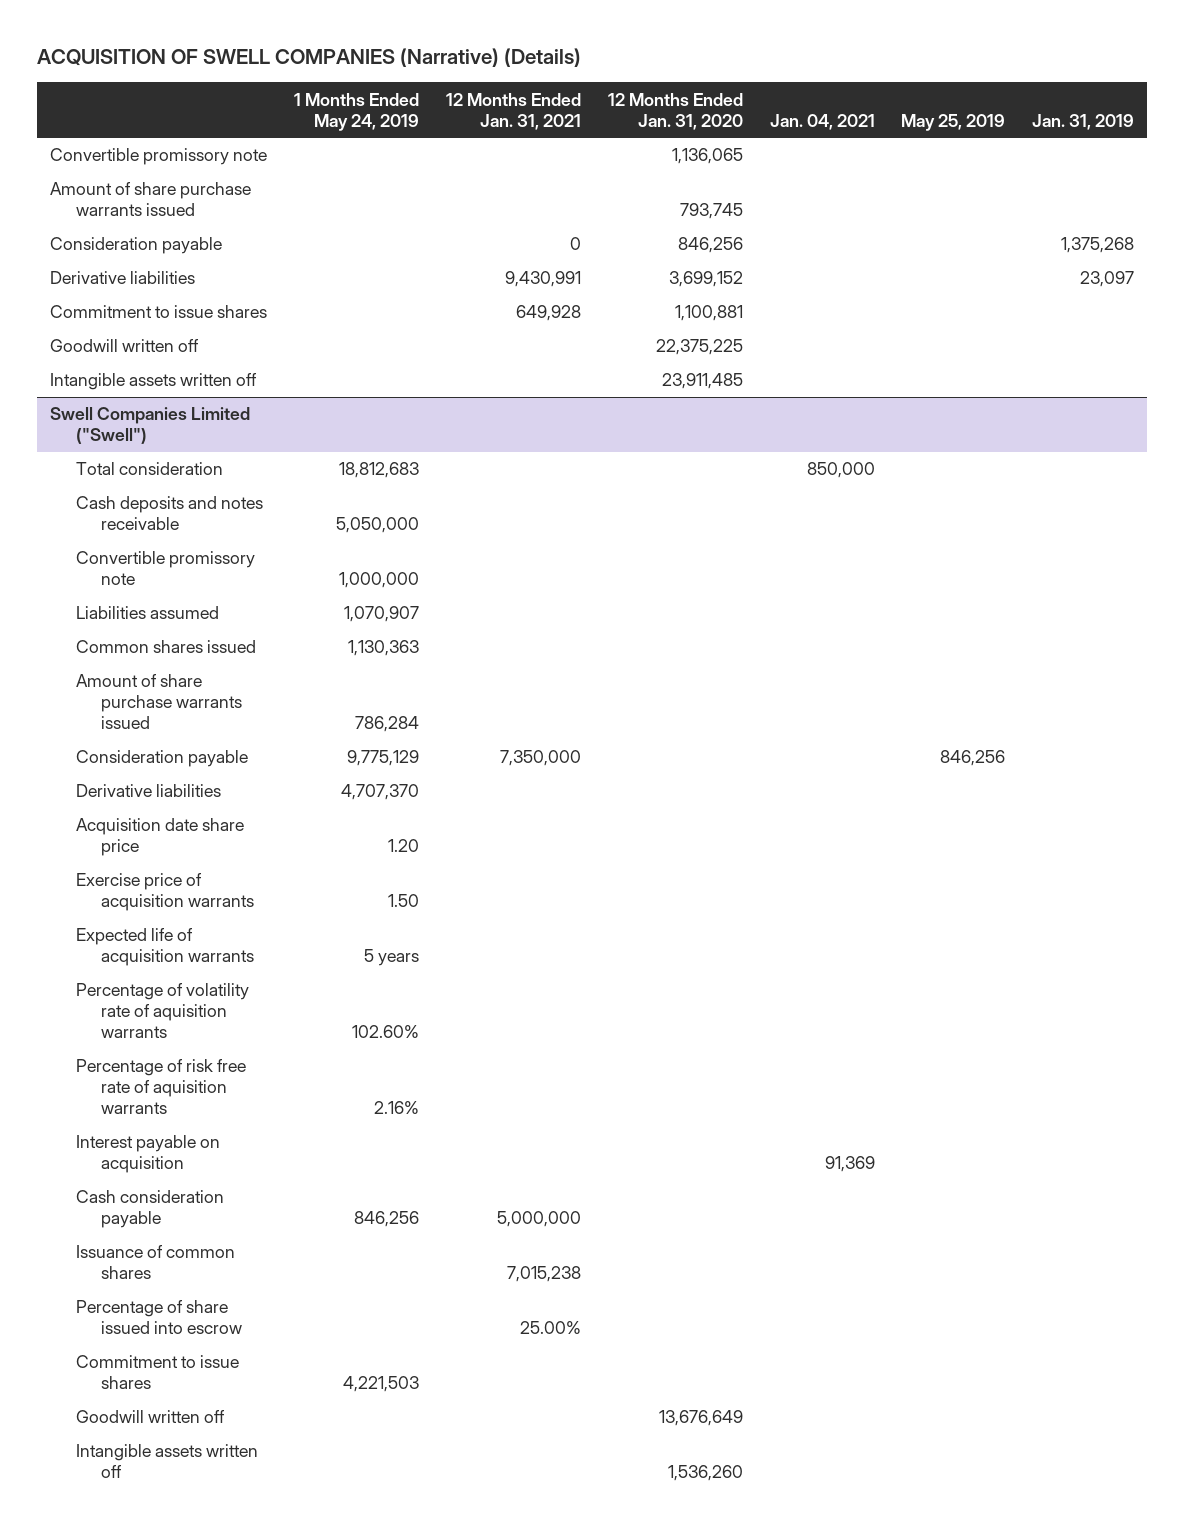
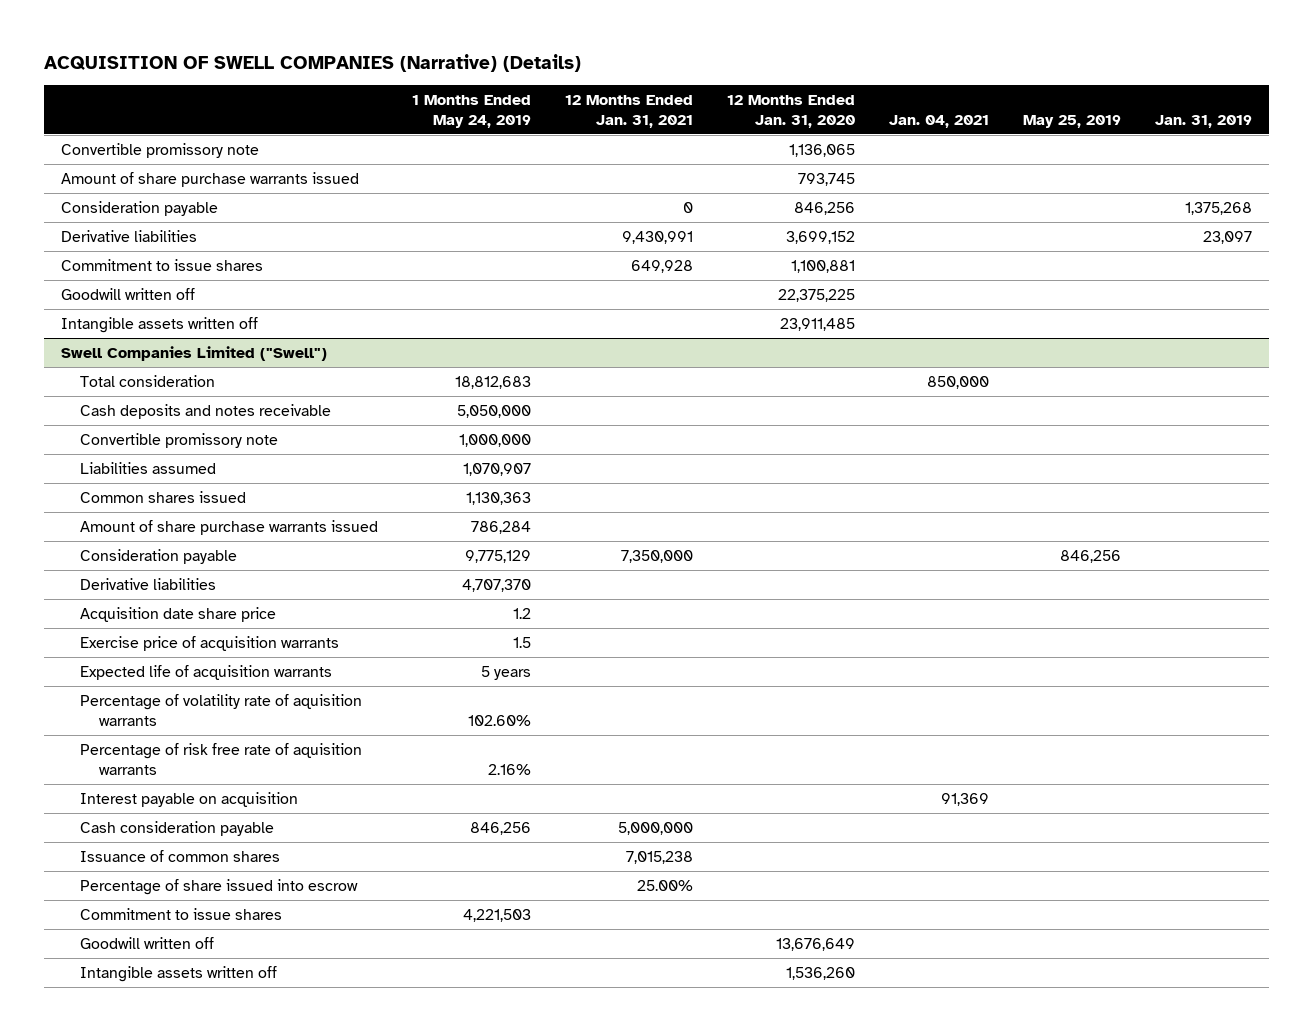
[388,839,420,853] 1.20 -> [512,607,531,619] 1.2
[388,894,420,908] 1.50 -> [512,636,531,648] 1.5

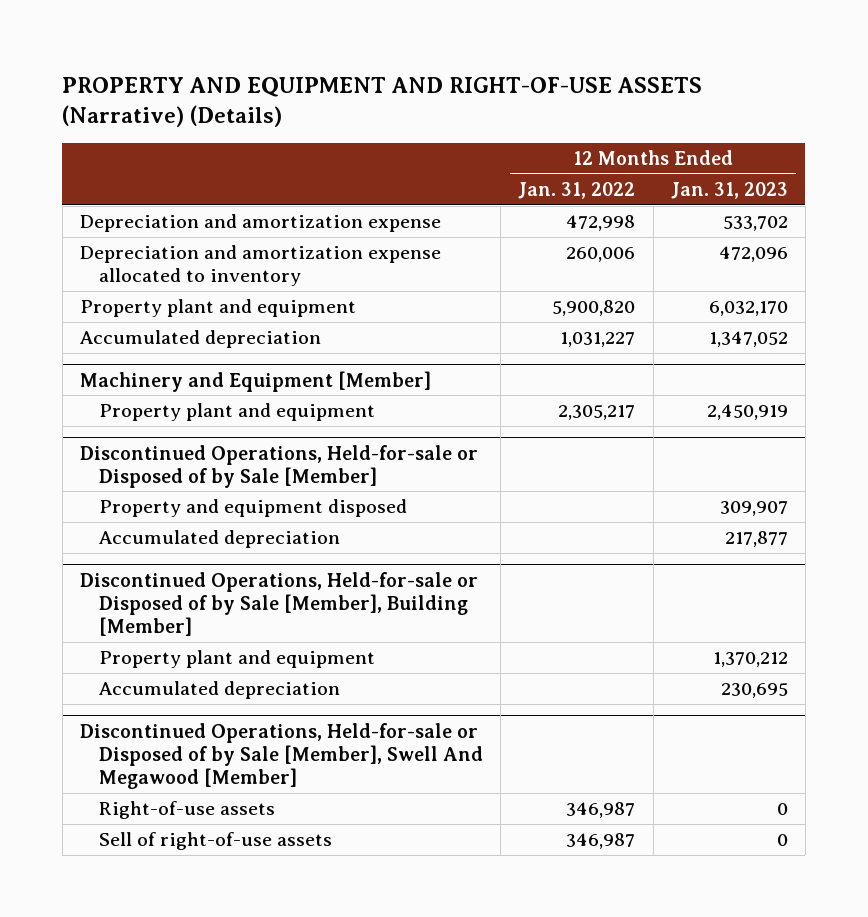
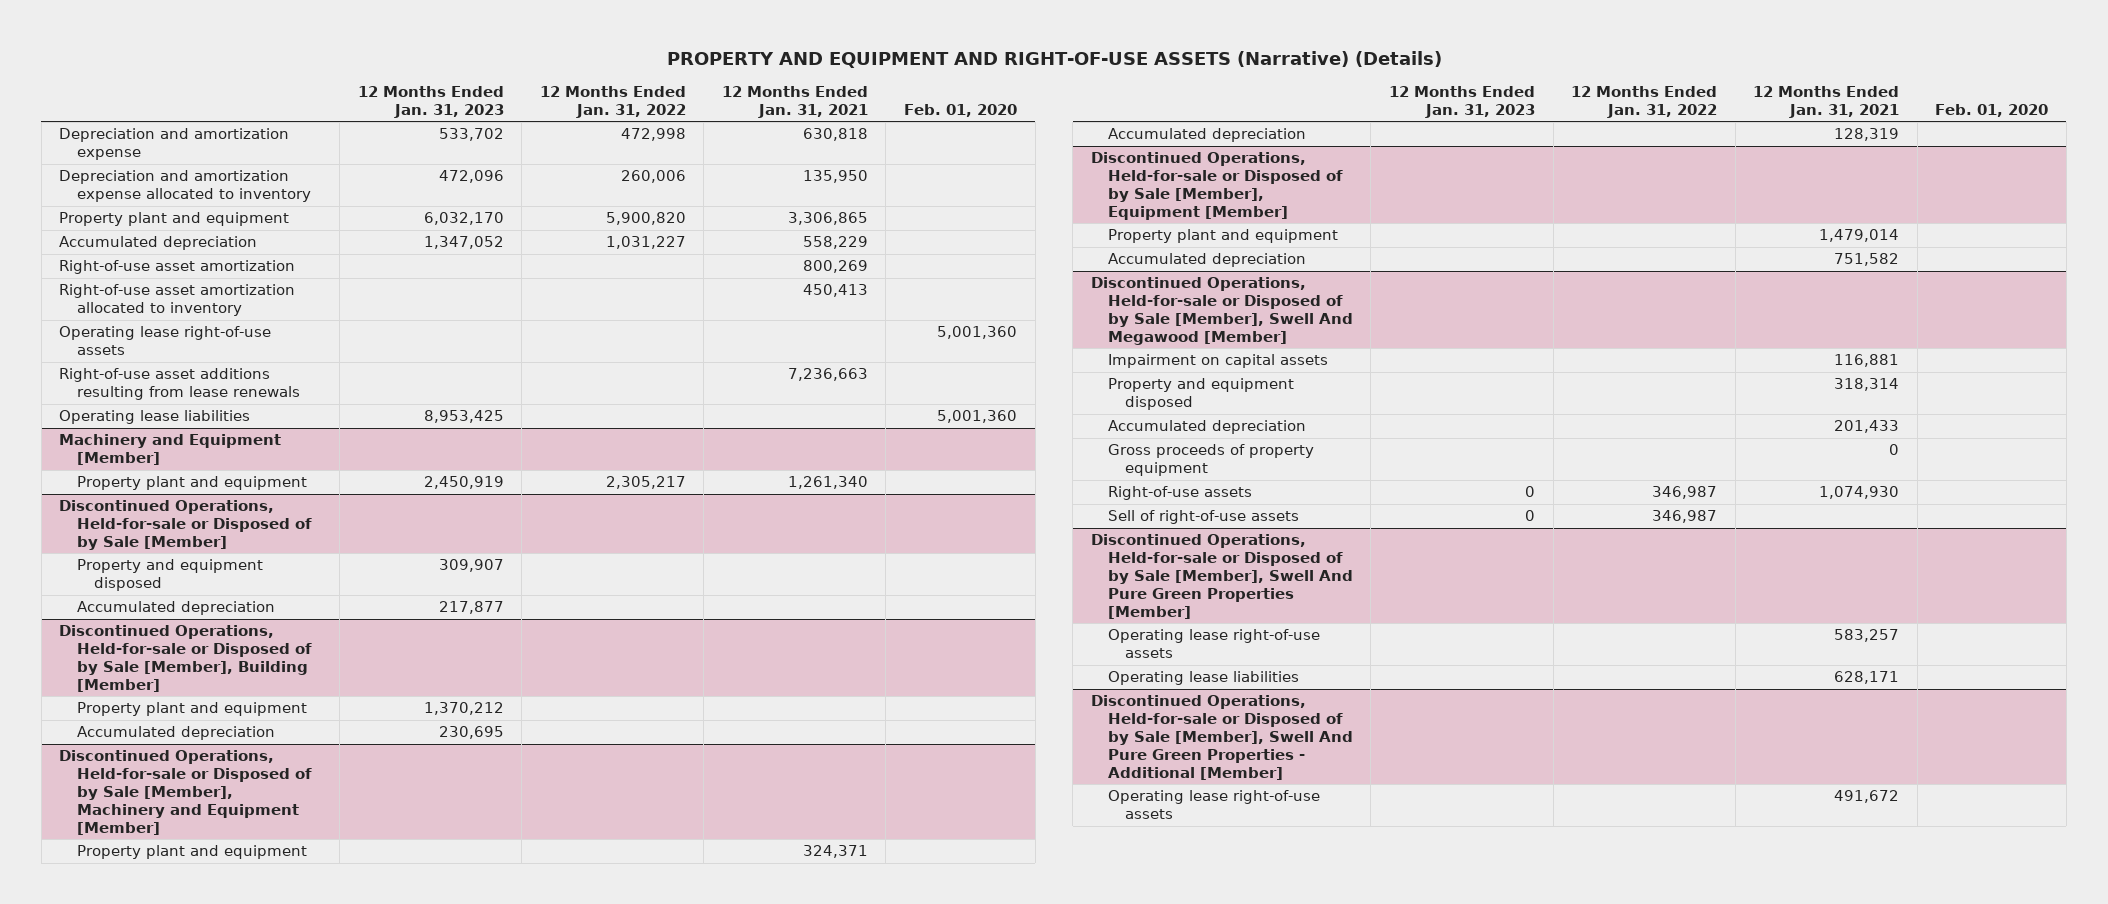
none -> [721,86,868,118] 12 Months Ended Jan. 31, 2021
none -> [904,103,1018,117] Feb. 01, 2020
none -> [59,260,296,275] Right-of-use asset amortization
none -> [59,284,296,317] Right-of-use asset amortization allocated to inventory
none -> [59,326,272,356] Operating lease right-of-use assets
none -> [59,368,300,401] Right-of-use asset additions resulting from lease renewals
none -> [59,410,251,425] Operating lease liabilities
none -> [59,750,312,835] Discontinued Operations, Held-for-sale or Disposed of by Sale [Member], Machinery and Equipment [Member]
none -> [76,845,307,860] Property plant and equipment
none -> [1107,128,1306,143] Accumulated depreciation
none -> [1090,152,1343,220] Discontinued Operations, Held-for-sale or Disposed of by Sale [Member], Equipment [Member]
none -> [1107,229,1338,244] Property plant and equipment
none -> [1107,253,1306,268] Accumulated depreciation
none -> [1107,354,1328,369] Impairment on capital assets
none -> [1107,378,1294,411] Property and equipment disposed
none -> [1107,420,1306,435] Accumulated depreciation
none -> [1107,444,1314,477] Gross proceeds of property equipment
none -> [1090,534,1353,619] Discontinued Operations, Held-for-sale or Disposed of by Sale [Member], Swell And Pure Green Properties [Member]
none -> [1107,629,1320,659] Operating lease right-of-use assets
none -> [1107,671,1299,686] Operating lease liabilities
none -> [1090,695,1353,780] Discontinued Operations, Held-for-sale or Disposed of by Sale [Member], Swell And Pure Green Properties - Additional [Member]
none -> [1107,790,1320,820] Operating lease right-of-use assets

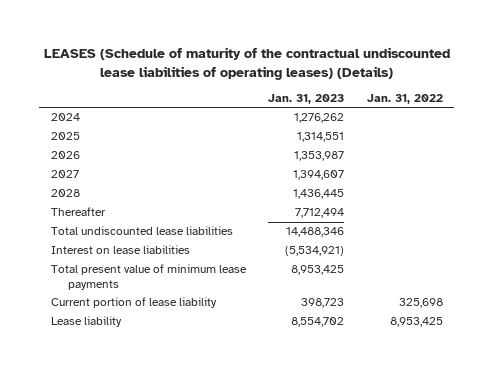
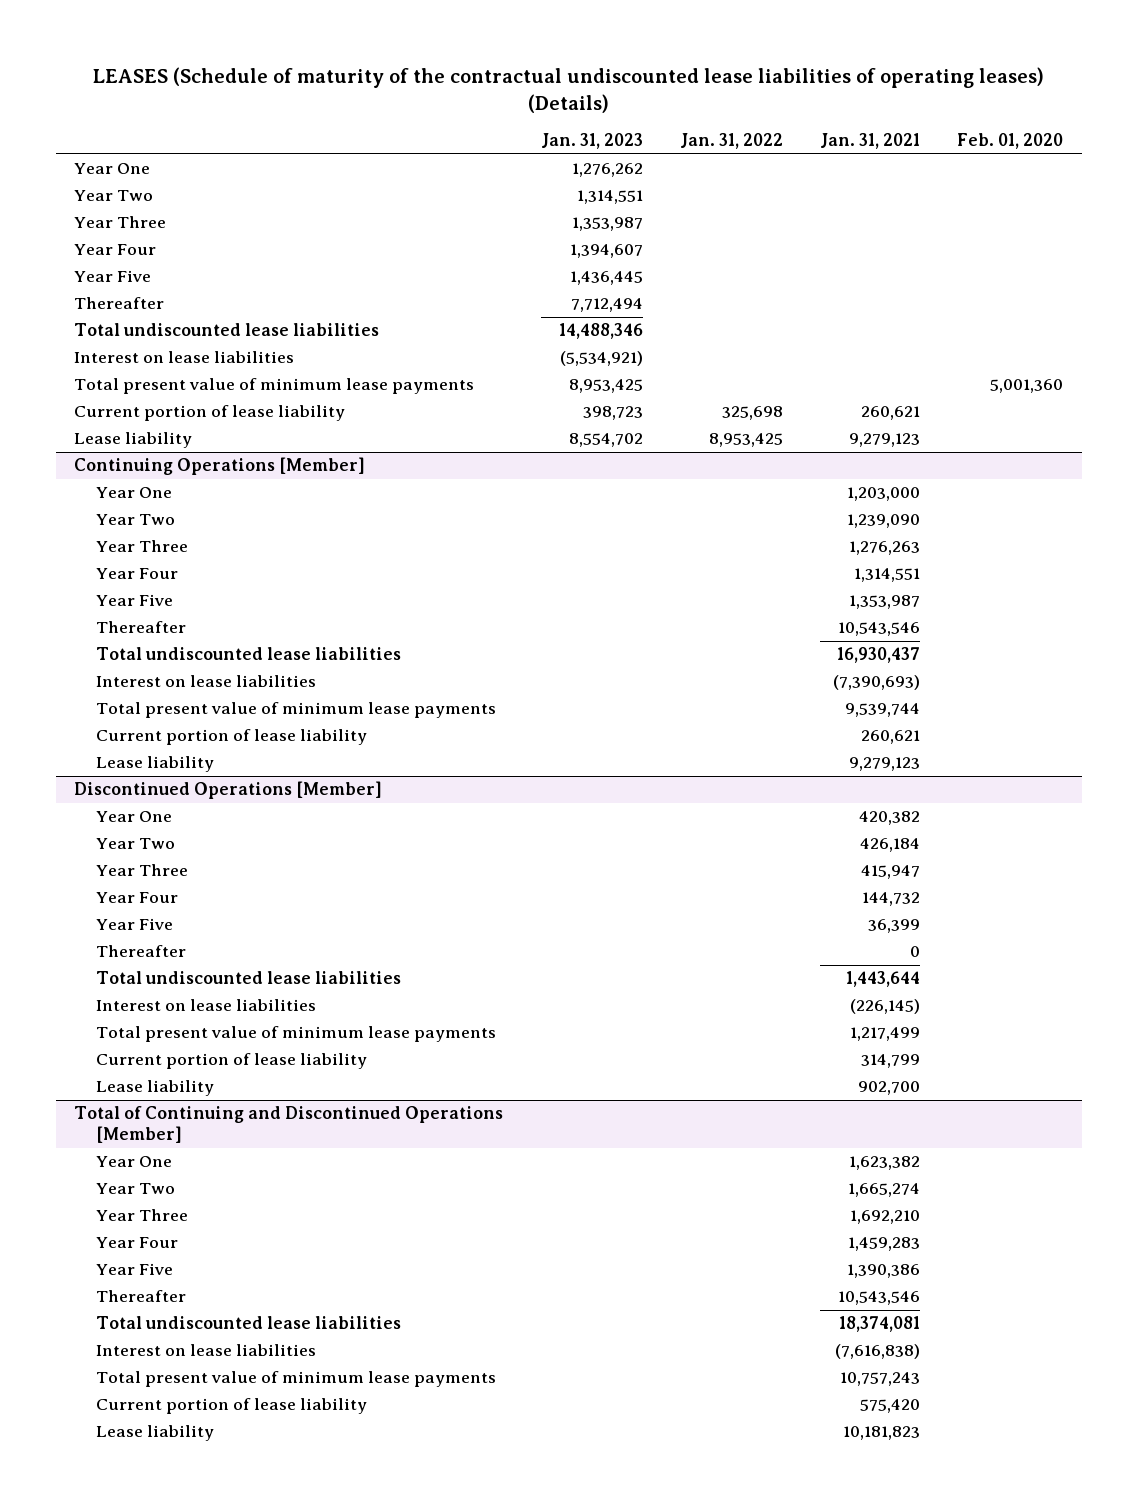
none -> [819,133,920,150] Jan. 31, 2021
none -> [957,133,1064,150] Feb. 01, 2020
[50,113,80,122] 2024 -> [74,163,151,175] Year One
[50,132,80,141] 2025 -> [74,190,154,202] Year Two
[50,151,80,160] 2026 -> [74,216,167,229] Year Three
[50,170,79,179] 2027 -> [74,244,157,256] Year Four
[50,189,80,198] 2028 -> [74,270,152,283] Year Five
none -> [74,457,366,476] Continuing Operations [Member]
none -> [96,487,173,499] Year One
none -> [96,514,176,526] Year Two
none -> [96,540,189,553] Year Three
none -> [96,568,179,580] Year Four
none -> [96,594,174,607] Year Five
none -> [96,621,187,634] Thereafter
none -> [96,647,402,661] Total undiscounted lease liabilities
none -> [96,675,317,688] Interest on lease liabilities
none -> [96,702,497,719] Total present value of minimum lease payments
none -> [96,729,368,746] Current portion of lease liability
none -> [96,756,215,773] Lease liability
none -> [74,781,383,800] Discontinued Operations [Member]
none -> [96,811,173,823] Year One
none -> [96,838,176,850] Year Two
none -> [96,864,189,877] Year Three
none -> [96,892,179,904] Year Four
none -> [96,918,174,931] Year Five
none -> [96,945,187,958] Thereafter
none -> [96,971,402,985] Total undiscounted lease liabilities
none -> [96,999,317,1012] Interest on lease liabilities
none -> [96,1026,497,1043] Total present value of minimum lease payments
none -> [96,1053,368,1070] Current portion of lease liability
none -> [96,1080,215,1097] Lease liability
none -> [74,1106,504,1144] Total of Continuing and Discontinued Operations [Member]
none -> [96,1156,173,1168] Year One
none -> [96,1183,176,1195] Year Two
none -> [96,1209,189,1222] Year Three
none -> [96,1237,179,1249] Year Four
none -> [96,1263,174,1276] Year Five
none -> [96,1290,187,1303] Thereafter
none -> [96,1316,402,1330] Total undiscounted lease liabilities
none -> [96,1344,317,1357] Interest on lease liabilities
none -> [96,1371,497,1388] Total present value of minimum lease payments
none -> [96,1398,368,1415] Current portion of lease liability
none -> [96,1425,215,1442] Lease liability

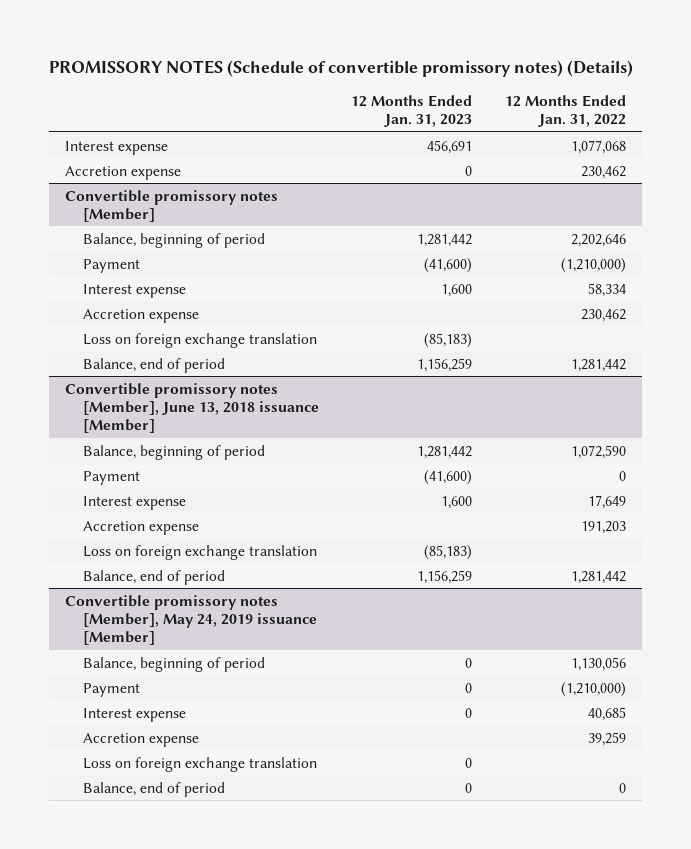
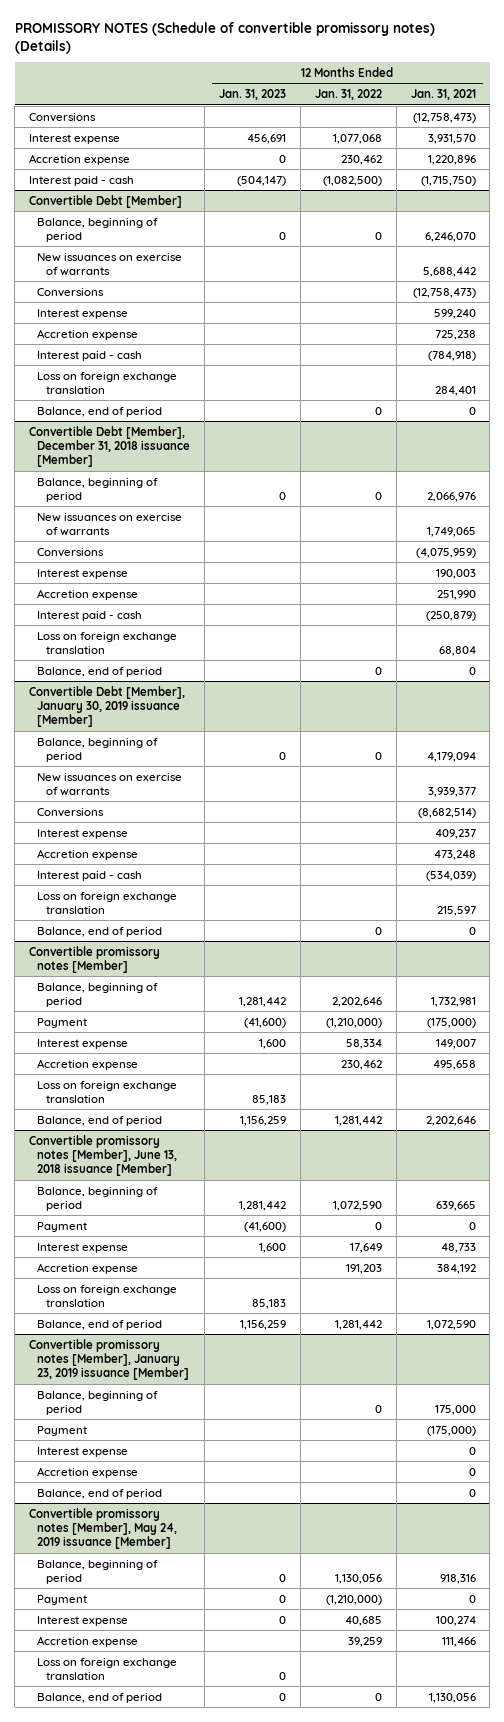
none -> [410,89,476,101] Jan. 31, 2021
none -> [28,112,96,122] Conversions
none -> [28,175,134,186] Interest paid - cash
none -> [28,194,182,208] Convertible Debt [Member]
none -> [37,217,159,242] Balance, beginning of period
none -> [37,252,183,276] New issuances on exercise of warrants
none -> [37,287,105,297] Conversions
none -> [37,308,129,319] Interest expense
none -> [37,328,139,340] Accretion expense
none -> [37,350,143,361] Interest paid - cash
none -> [37,371,178,394] Loss on foreign exchange translation
none -> [37,406,163,417] Balance, end of period
none -> [28,425,191,468] Convertible Debt [Member], December 31, 2018 issuance [Member]
none -> [37,477,159,502] Balance, beginning of period
none -> [37,512,183,536] New issuances on exercise of warrants
none -> [37,547,105,557] Conversions
none -> [37,568,129,579] Interest expense
none -> [37,588,139,600] Accretion expense
none -> [37,610,143,621] Interest paid - cash
none -> [37,631,178,654] Loss on foreign exchange translation
none -> [37,666,163,677] Balance, end of period
none -> [28,685,185,728] Convertible Debt [Member], January 30, 2019 issuance [Member]
none -> [37,737,159,762] Balance, beginning of period
none -> [37,772,183,796] New issuances on exercise of warrants
none -> [37,807,105,817] Conversions
none -> [37,828,129,839] Interest expense
none -> [37,848,139,860] Accretion expense
none -> [37,870,143,881] Interest paid - cash
none -> [37,891,178,914] Loss on foreign exchange translation
none -> [37,926,163,937] Balance, end of period
[424,332,473,348] (85,183) -> [252,1094,287,1105] 85,183
[424,544,473,560] (85,183) -> [252,1298,287,1309] 85,183
none -> [28,1338,190,1381] Convertible promissory notes [Member], January 23, 2019 issuance [Member]
none -> [37,1390,159,1415] Balance, beginning of period
none -> [37,1425,88,1436] Payment
none -> [37,1446,129,1457] Interest expense
none -> [37,1466,139,1478] Accretion expense
none -> [37,1488,163,1499] Balance, end of period

